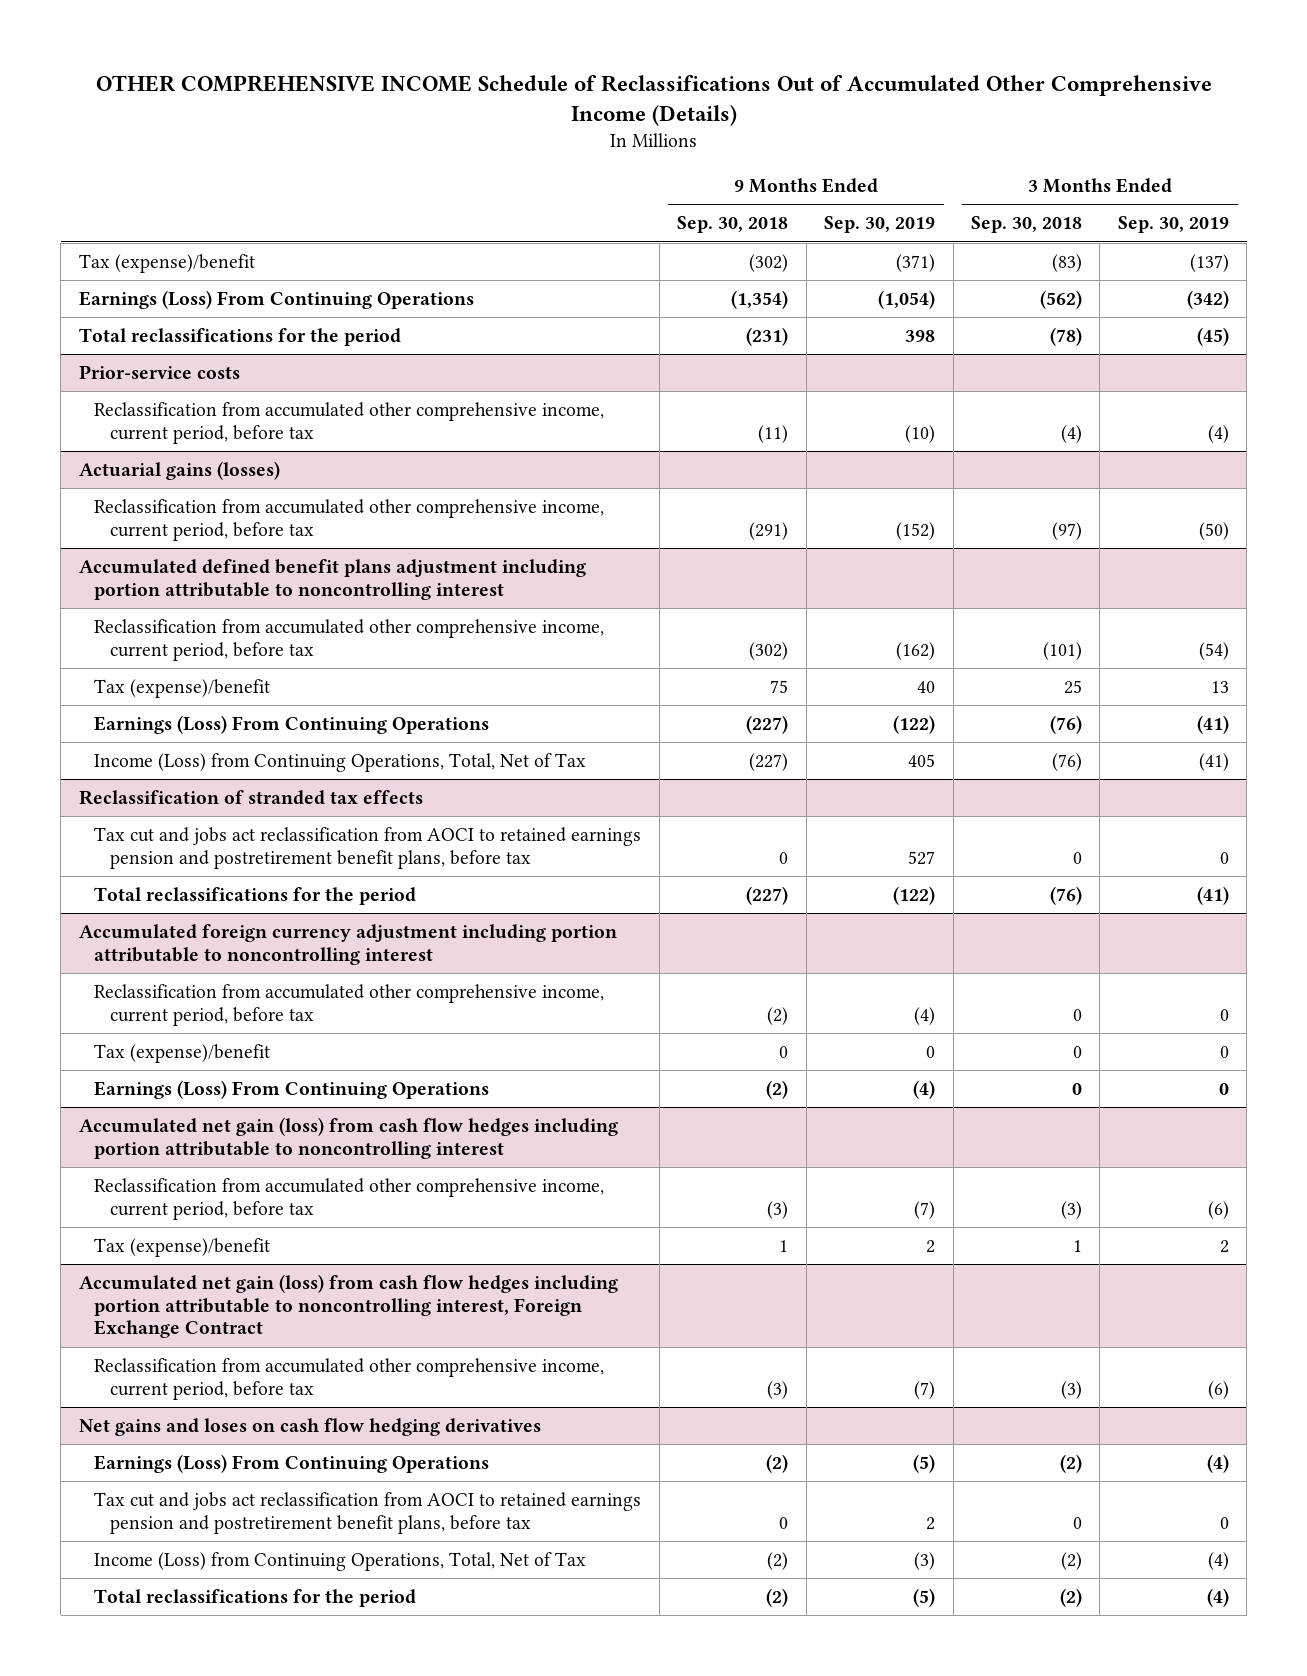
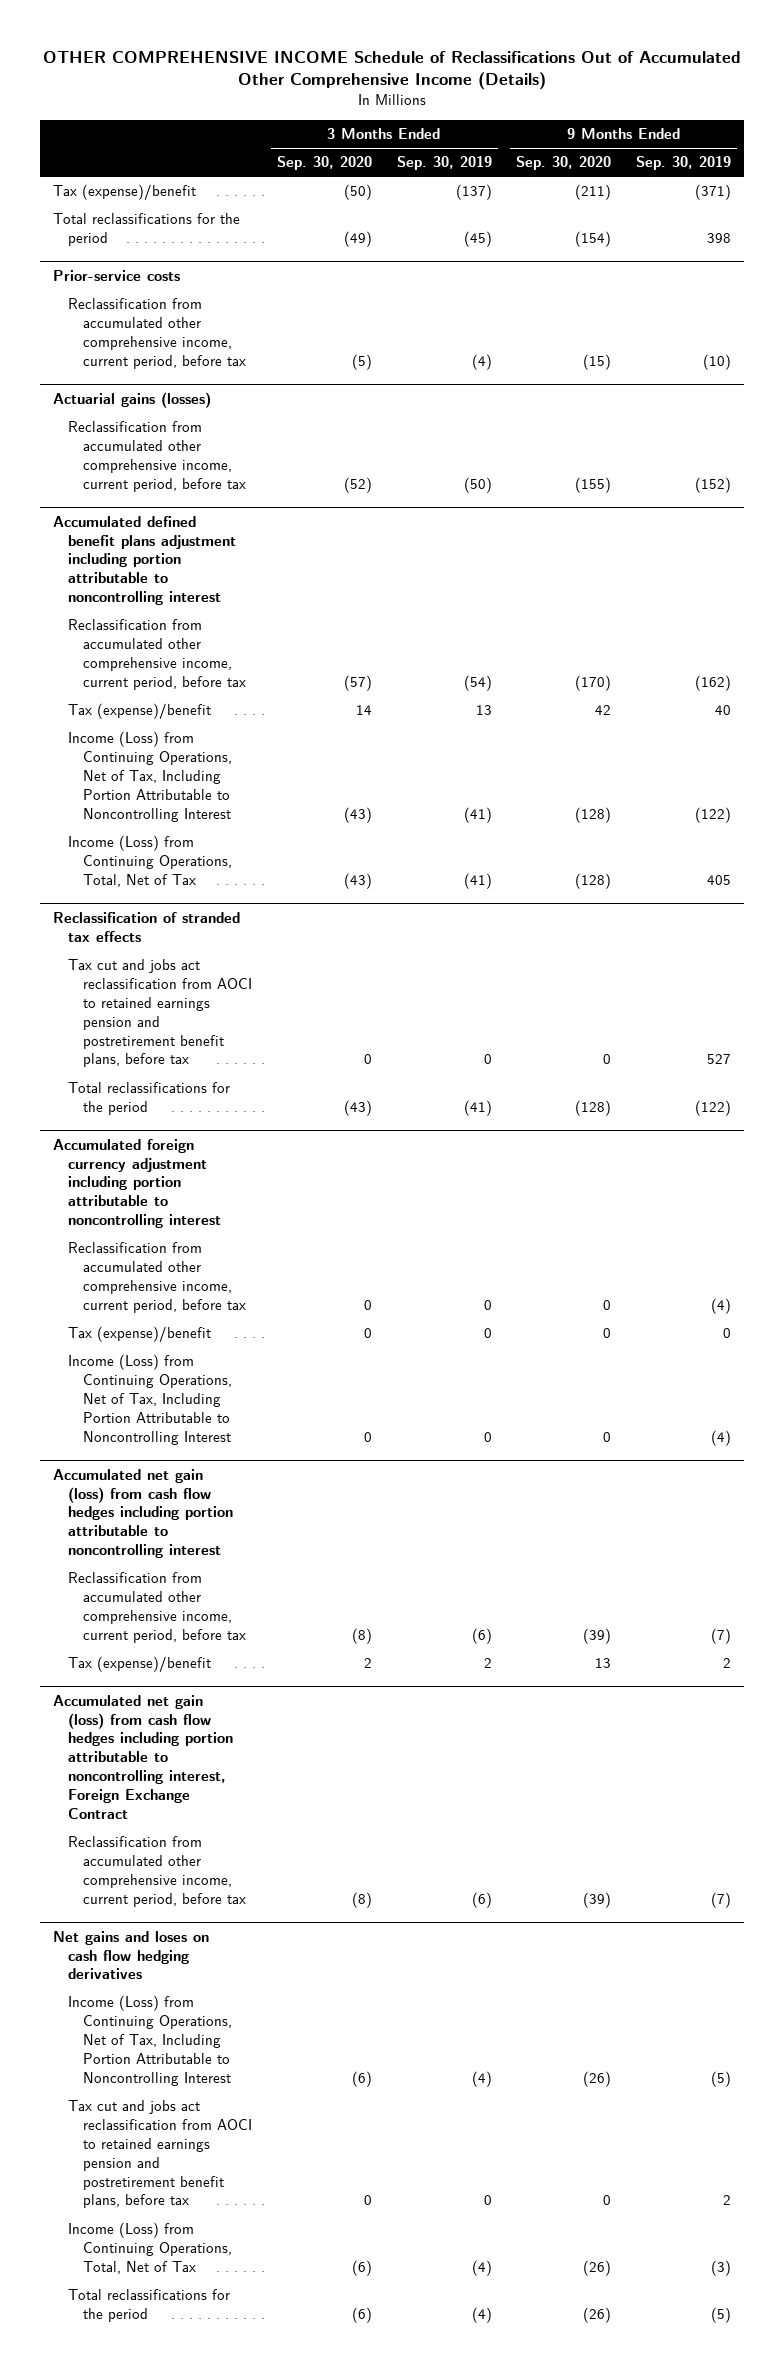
[677,216,789,234] Sep. 30, 2018 -> none
[970,216,1082,234] Sep. 30, 2018 -> none
none -> [276,156,372,171] Sep. 30, 2020
none -> [516,156,612,171] Sep. 30, 2020
[78,290,474,310] Earnings (Loss) From Continuing Operations -> none
[94,715,490,735] Earnings (Loss) From Continuing Operations -> [67,731,233,822] Income (Loss) from Continuing Operations, Net of Tax, Including Portion Attributable to Noncontrolling Interest
[94,1080,490,1100] Earnings (Loss) From Continuing Operations -> [67,1354,233,1445] Income (Loss) from Continuing Operations, Net of Tax, Including Portion Attributable to Noncontrolling Interest
[94,1454,490,1474] Earnings (Loss) From Continuing Operations -> [67,1995,233,2086] Income (Loss) from Continuing Operations, Net of Tax, Including Portion Attributable to Noncontrolling Interest

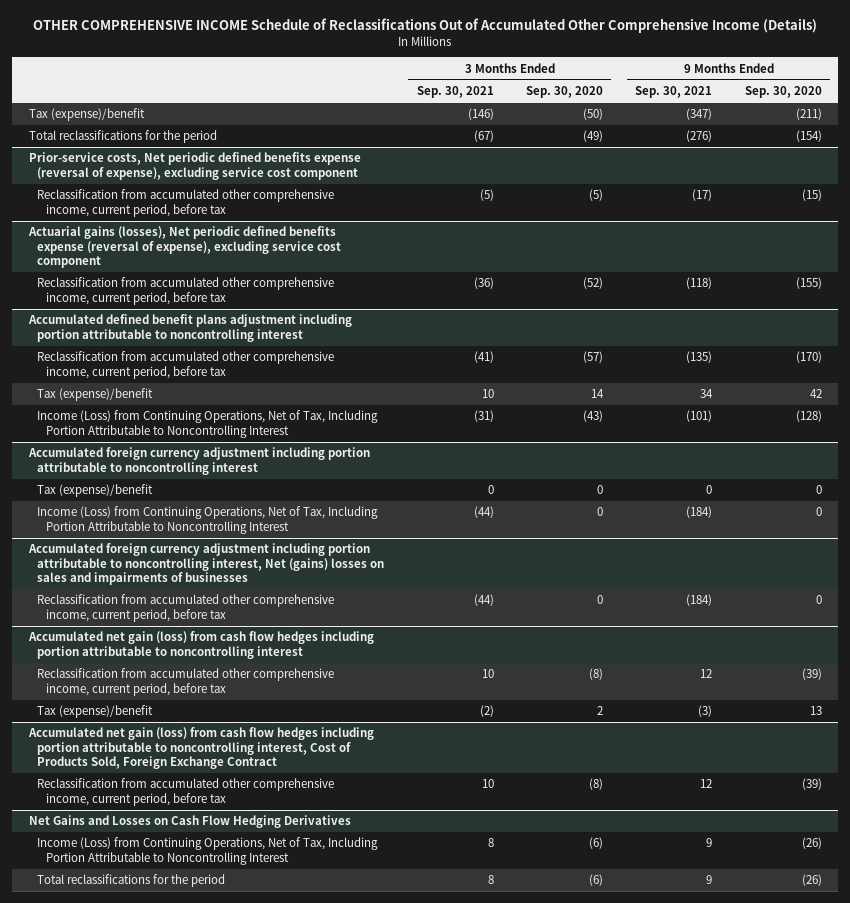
[396,156,492,171] Sep. 30, 2019 -> none
[636,156,732,171] Sep. 30, 2019 -> none
none -> [416,86,494,99] Sep. 30, 2021
none -> [635,86,713,99] Sep. 30, 2021
[52,269,180,281] Prior-service costs -> none
none -> [28,152,361,180] Prior-service costs, Net periodic defined benefits expense (reversal of expense), excluding service cost component
[52,391,211,408] Actuarial gains (losses) -> none
none -> [27,226,342,268] Actuarial gains (losses), Net periodic defined benefits expense (reversal of expense), excluding service cost component
[67,835,233,887] Income (Loss) from Continuing Operations, Total, Net of Tax -> none
[52,911,240,942] Reclassification of stranded tax effects -> none
[67,959,253,1068] Tax cut and jobs act reclassification from AOCI to retained earnings pension and postretirement benefit plans, before tax -> none
[67,1082,230,1116] Total reclassifications for the period -> none
[67,1242,247,1313] Reclassification from accumulated other comprehensive income, current period, before tax -> none
none -> [27,543,385,585] Accumulated foreign currency adjustment including portion attributable to noncontrolling interest, Net (gains) losses on sales and impairments of businesses
none -> [37,594,335,622] Reclassification from accumulated other comprehensive income, current period, before tax
[52,1694,233,1819] Accumulated net gain (loss) from cash flow hedges including portion attributable to noncontrolling interest, Foreign Exchange Contract -> [27,727,374,769] Accumulated net gain (loss) from cash flow hedges including portion attributable to noncontrolling interest, Cost of Products Sold, Foreign Exchange Contract
[52,1930,209,1980] Net gains and loses on cash flow hedging derivatives -> [28,815,351,829] Net Gains and Losses on Cash Flow Hedging Derivatives
[67,2100,253,2209] Tax cut and jobs act reclassification from AOCI to retained earnings pension and postretirement benefit plans, before tax -> none
[67,2222,233,2274] Income (Loss) from Continuing Operations, Total, Net of Tax -> none

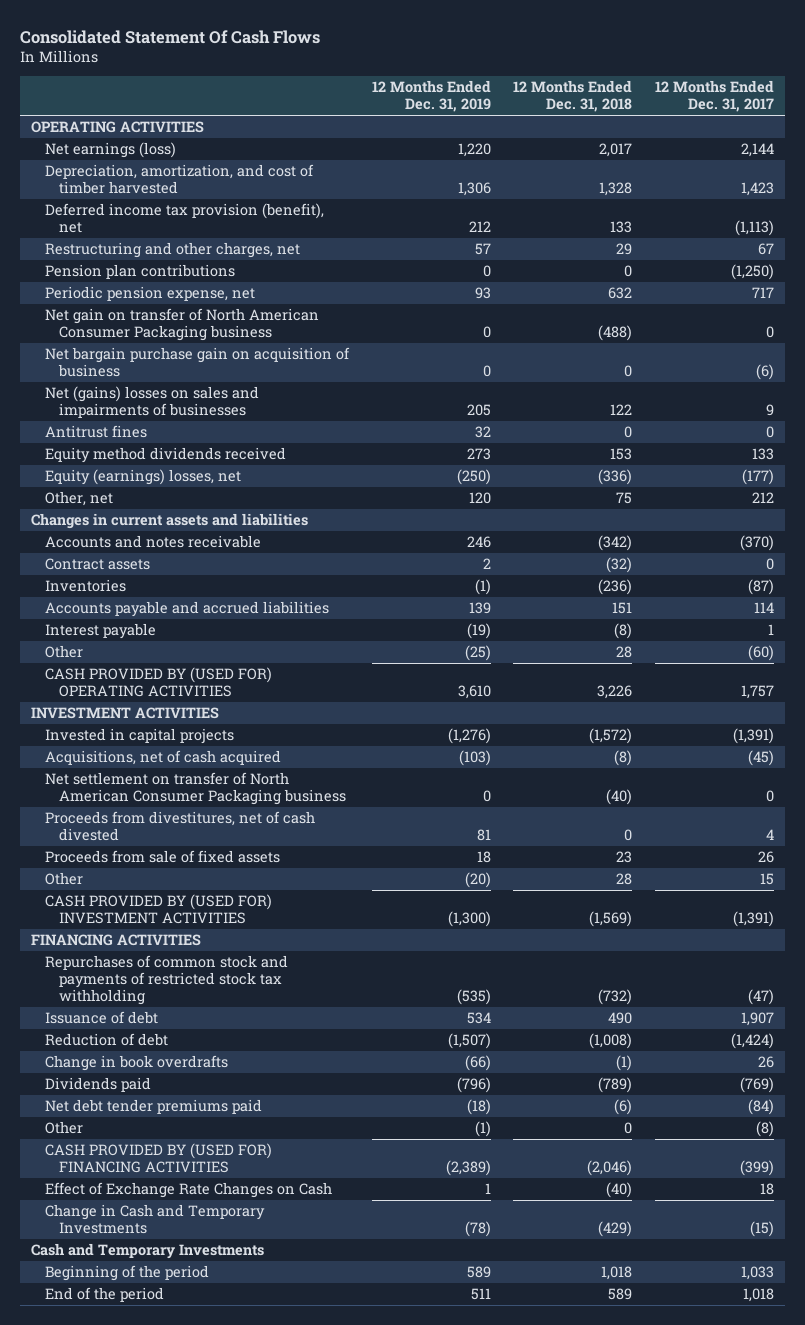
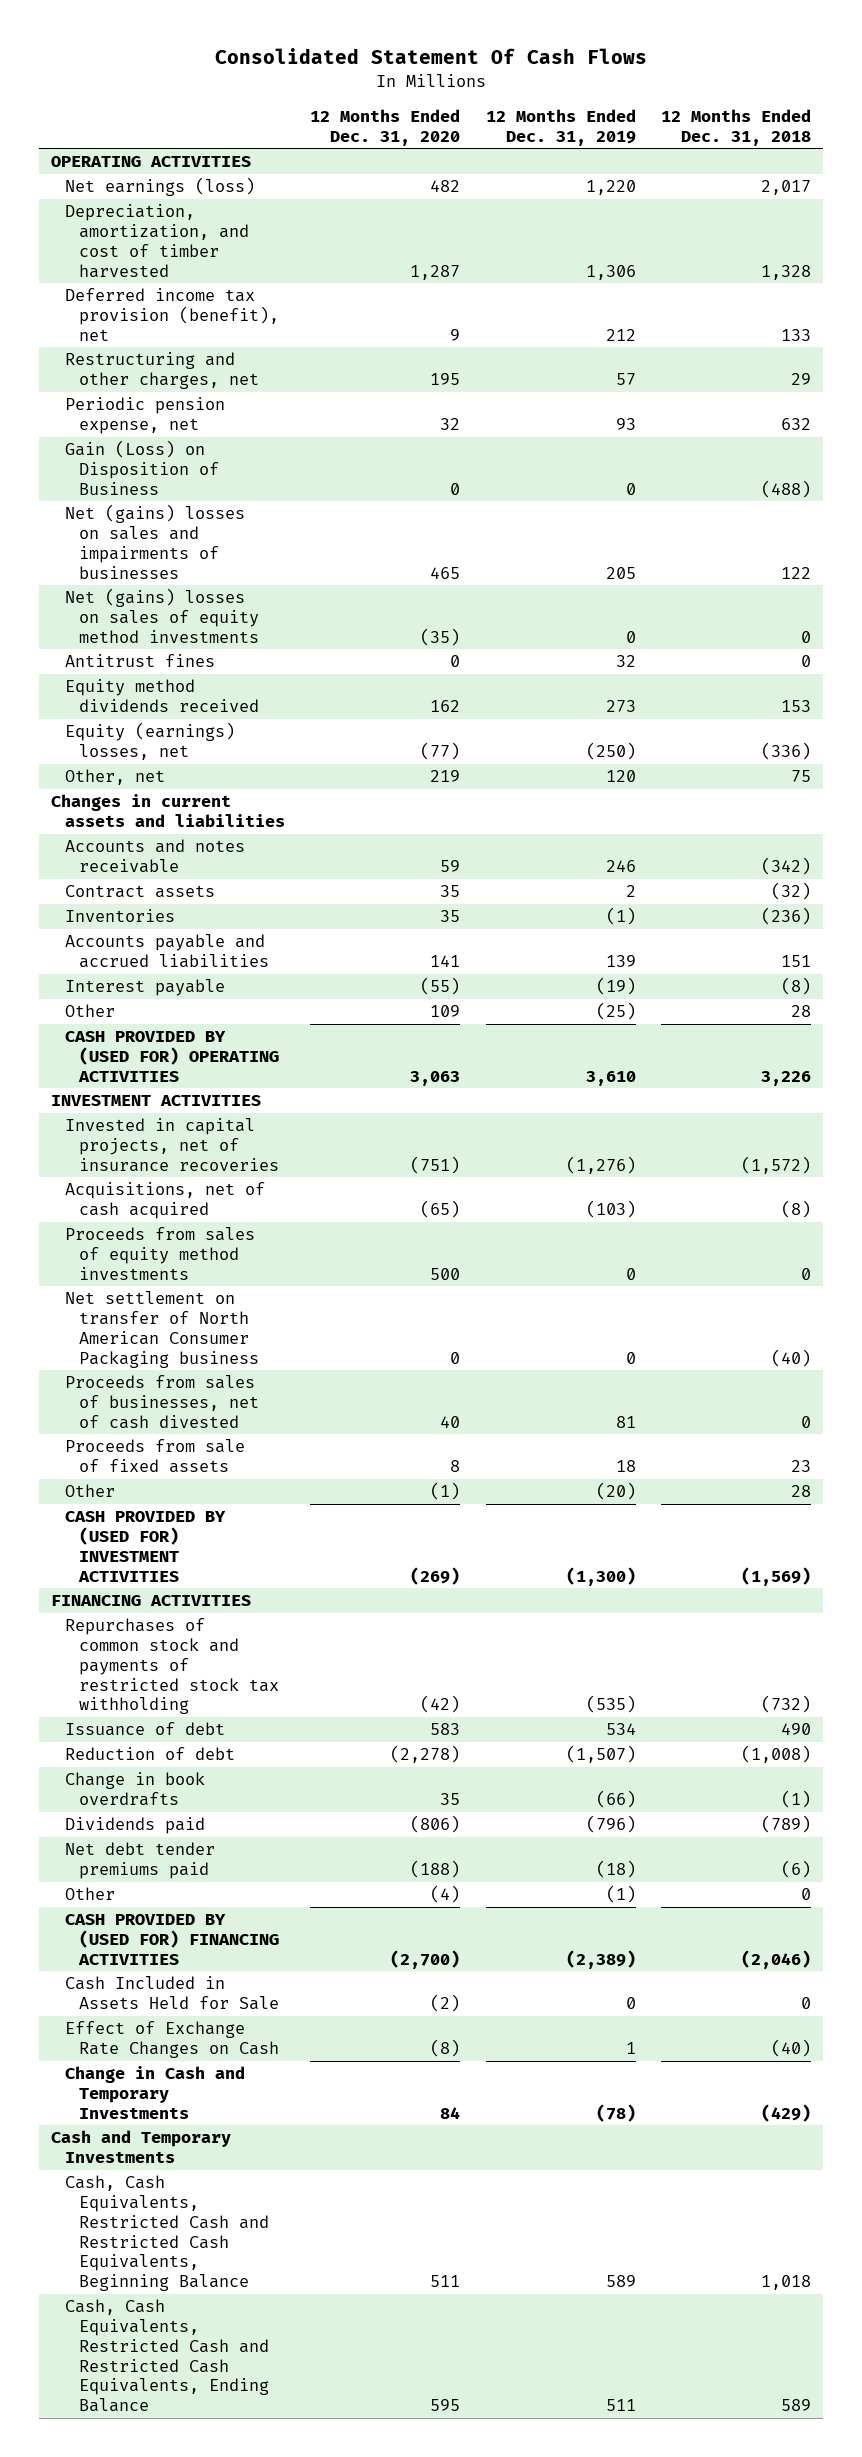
[654,80,774,113] 12 Months Ended Dec. 31, 2017 -> none
none -> [310,108,461,146] 12 Months Ended Dec. 31, 2020
[45,264,236,280] Pension plan contributions -> none
[45,347,351,378] Net bargain purchase gain on acquisition of business -> none
[45,308,320,342] Net gain on transfer of North American Consumer Packaging business -> [65,440,220,495] Gain (Loss) on Disposition of Business
none -> [65,588,260,643] Net (gains) losses on sales of equity method investments
[45,728,235,745] Invested in capital projects -> [65,1118,280,1172] Invested in capital projects, net of insurance recoveries
none -> [65,1227,256,1280] Proceeds from sales of equity method investments
[45,811,316,842] Proceeds from divestitures, net of cash divested -> [65,1375,260,1429] Proceeds from sales of businesses, net of cash divested
none -> [65,1976,280,2011] Cash Included in Assets Held for Sale
[45,1265,210,1282] Beginning of the period -> [65,2175,270,2292] Cash, Cash Equivalents, Restricted Cash and Restricted Cash Equivalents, Beginning Balance
[45,1287,165,1303] End of the period -> [65,2299,270,2413] Cash, Cash Equivalents, Restricted Cash and Restricted Cash Equivalents, Ending Balance

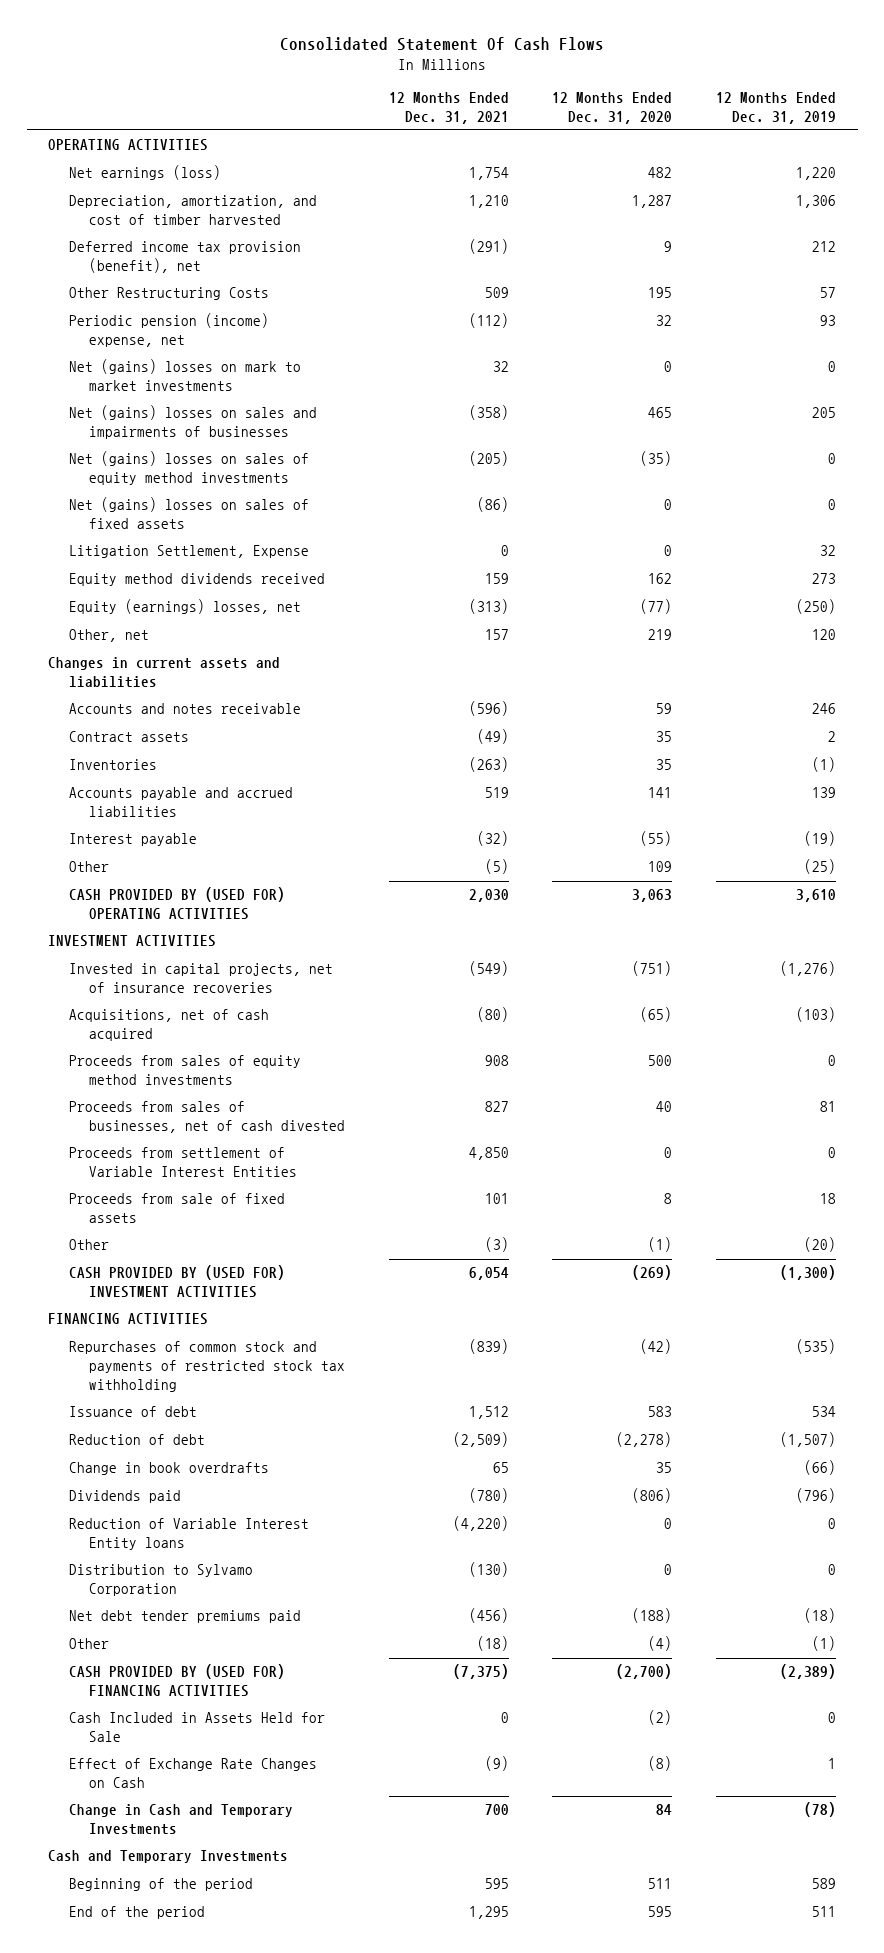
[660,108,811,146] 12 Months Ended Dec. 31, 2018 -> none
none -> [388,91,509,124] 12 Months Ended Dec. 31, 2021
[65,440,220,495] Gain (Loss) on Disposition of Business -> none
[65,352,260,390] Restructuring and other charges, net -> [68,287,269,301] Other Restructuring Costs
[65,397,226,435] Periodic pension expense, net -> [68,313,269,348] Periodic pension (income) expense, net
none -> [68,359,301,392] Net (gains) losses on mark to market investments
none -> [68,497,309,530] Net (gains) losses on sales of fixed assets
[65,654,216,668] Antitrust fines -> [68,545,309,559] Litigation Settlement, Expense
[65,1291,260,1368] Net settlement on transfer of North American Consumer Packaging business -> none
none -> [68,1147,298,1178] Proceeds from settlement of Variable Interest Entities
none -> [68,1518,309,1551] Reduction of Variable Interest Entity loans
none -> [68,1564,253,1597] Distribution to Sylvamo Corporation
[65,2175,270,2292] Cash, Cash Equivalents, Restricted Cash and Restricted Cash Equivalents, Beginning Balance -> [68,1878,253,1892] Beginning of the period
[65,2299,270,2413] Cash, Cash Equivalents, Restricted Cash and Restricted Cash Equivalents, Ending Balance -> [68,1906,205,1920] End of the period

